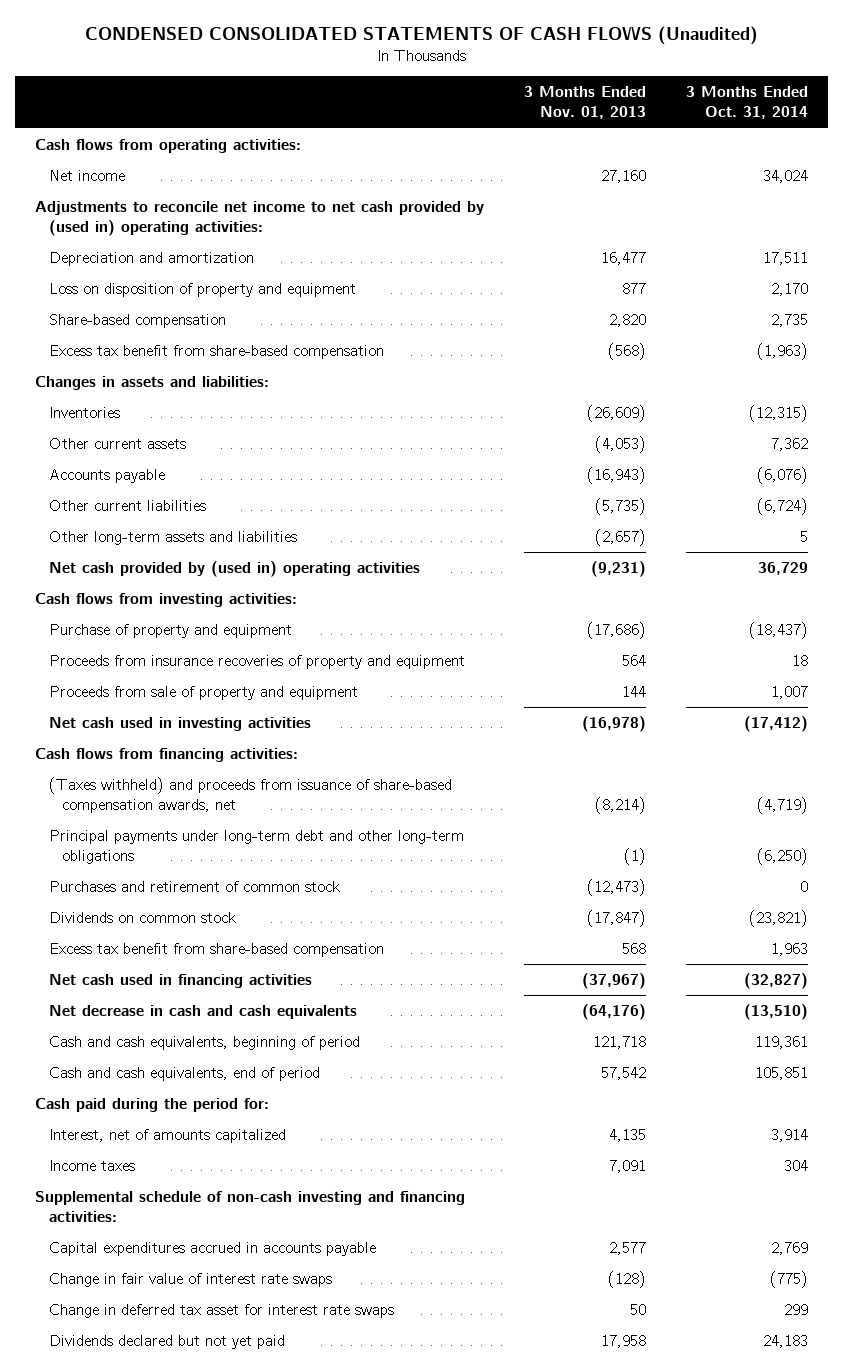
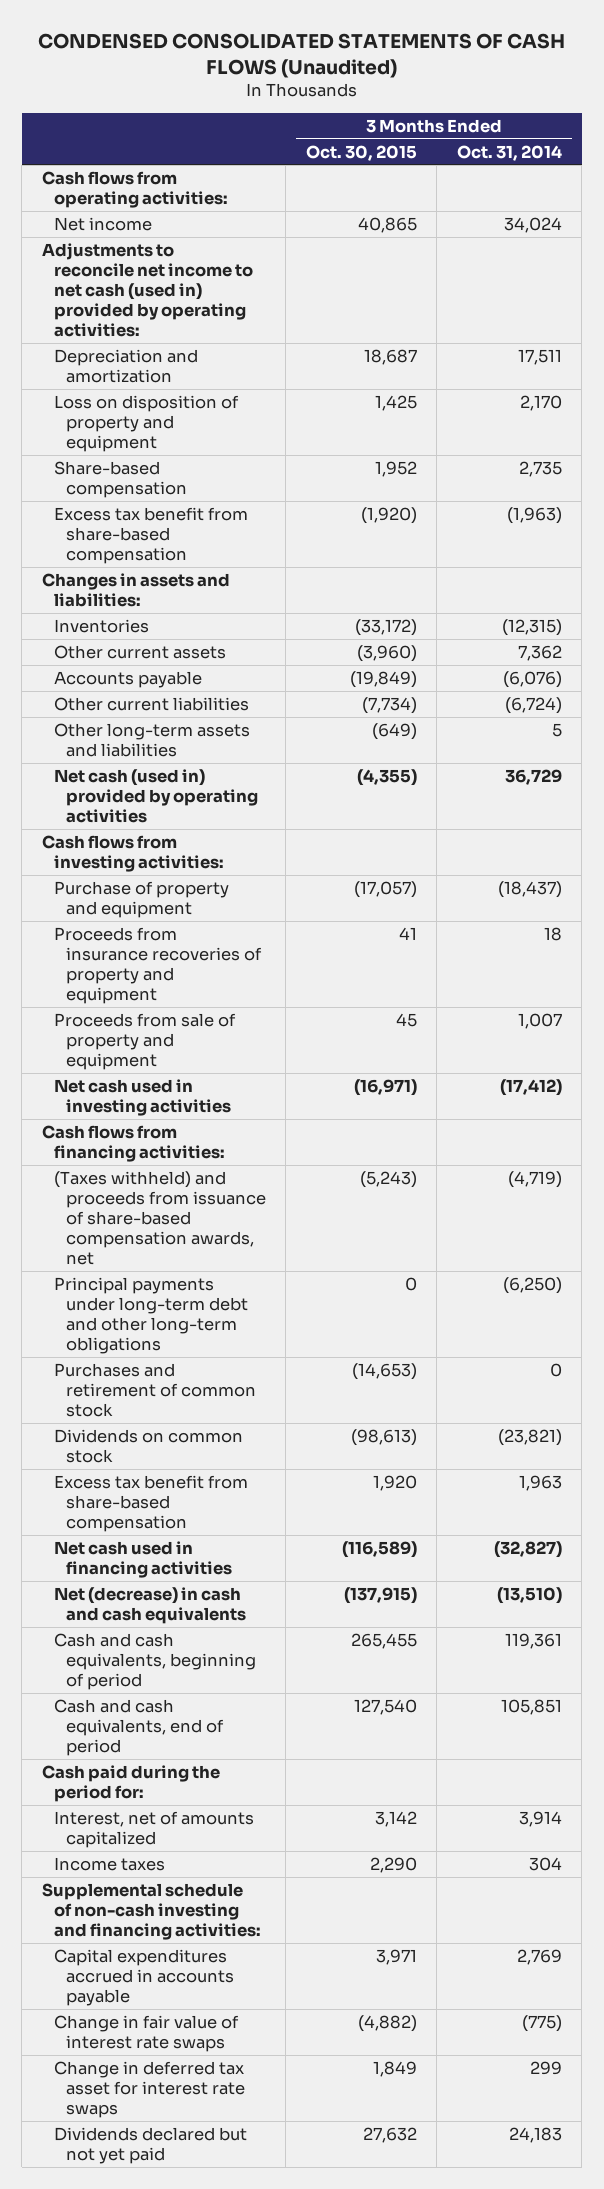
[524,86,647,120] 3 Months Ended Nov. 01, 2013 -> none
none -> [305,144,417,161] Oct. 30, 2015
[35,200,485,237] Adjustments to reconcile net income to net cash provided by (used in) operating activities: -> [41,243,253,338] Adjustments to reconcile net income to net cash (used in) provided by operating activities:
[48,560,420,577] Net cash provided by (used in) operating activities -> [53,769,258,824] Net cash (used in) provided by operating activities
[48,1004,357,1019] Net decrease in cash and cash equivalents -> [53,1587,246,1625] Net (decrease) in cash and cash equivalents

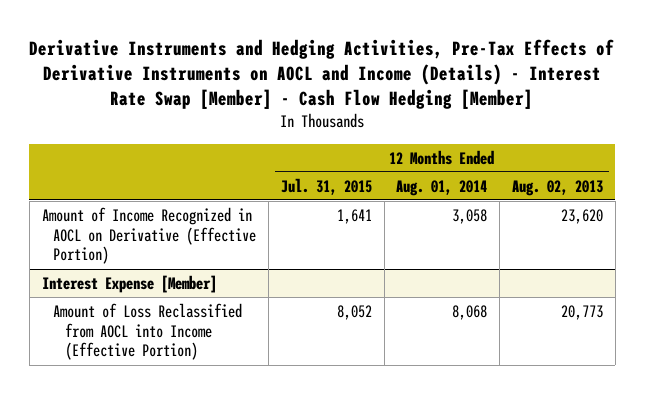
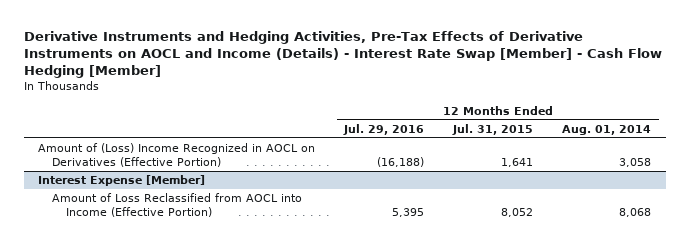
[512,179,604,196] Aug. 02, 2013 -> none
none -> [343,123,425,135] Jul. 29, 2016
[41,206,257,265] Amount of Income Recognized in AOCL on Derivative (Effective Portion) -> [38,143,316,168] Amount of (Loss) Income Recognized in AOCL on Derivatives (Effective Portion)

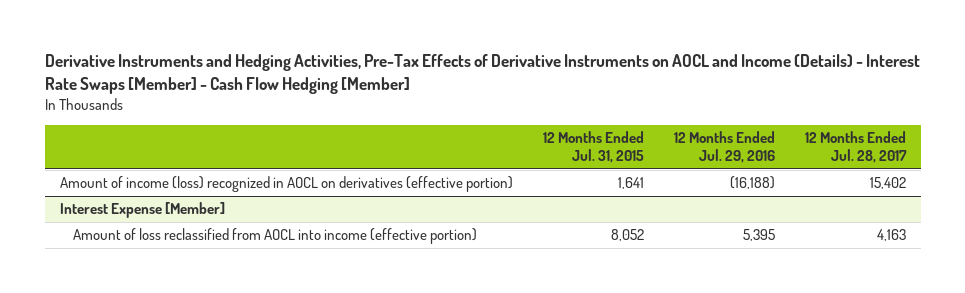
[23,30,662,79] Derivative Instruments and Hedging Activities, Pre-Tax Effects of Derivative Instruments on AOCL and Income (Details) - Interest Rate Swap [Member] - Cash Flow Hedging [Member] -> [44,54,920,95] Derivative Instruments and Hedging Activities, Pre-Tax Effects of Derivative Instruments on AOCL and Income (Details) - Interest Rate Swaps [Member] - Cash Flow Hedging [Member]
[562,124,652,135] Aug. 01, 2014 -> none
none -> [804,131,907,164] 12 Months Ended Jul. 28, 2017
[38,143,316,168] Amount of (Loss) Income Recognized in AOCL on Derivatives (Effective Portion) -> [59,176,513,193] Amount of income (loss) recognized in AOCL on derivatives (effective portion)
[52,193,303,218] Amount of Loss Reclassified from AOCL into Income (Effective Portion) -> [72,228,477,245] Amount of loss reclassified from AOCL into income (effective portion)

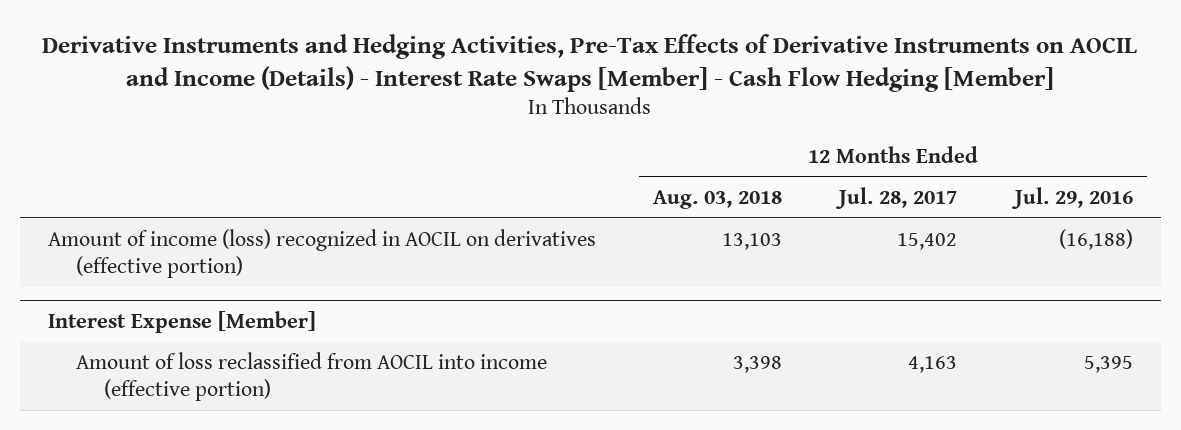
[44,54,920,95] Derivative Instruments and Hedging Activities, Pre-Tax Effects of Derivative Instruments on AOCL and Income (Details) - Interest Rate Swaps [Member] - Cash Flow Hedging [Member] -> [42,33,1138,92] Derivative Instruments and Hedging Activities, Pre-Tax Effects of Derivative Instruments on AOCIL and Income (Details) - Interest Rate Swaps [Member] - Cash Flow Hedging [Member]
[542,131,644,164] 12 Months Ended Jul. 31, 2015 -> none
none -> [653,189,783,209] Aug. 03, 2018
[59,176,513,193] Amount of income (loss) recognized in AOCL on derivatives (effective portion) -> [48,229,597,279] Amount of income (loss) recognized in AOCIL on derivatives (effective portion)
[72,228,477,245] Amount of loss reclassified from AOCL into income (effective portion) -> [75,352,547,402] Amount of loss reclassified from AOCIL into income (effective portion)

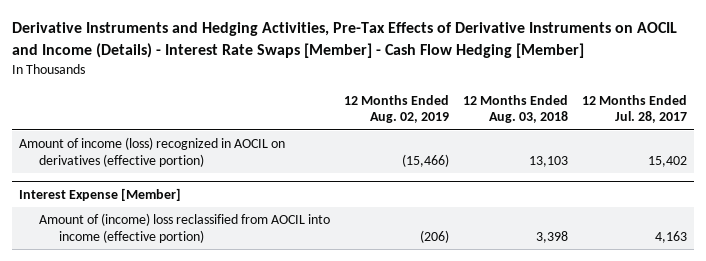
[1010,186,1133,209] Jul. 29, 2016 -> none
none -> [343,94,449,124] 12 Months Ended Aug. 02, 2019
[75,352,547,402] Amount of loss reclassified from AOCIL into income (effective portion) -> [38,213,330,243] Amount of (income) loss reclassified from AOCIL into income (effective portion)

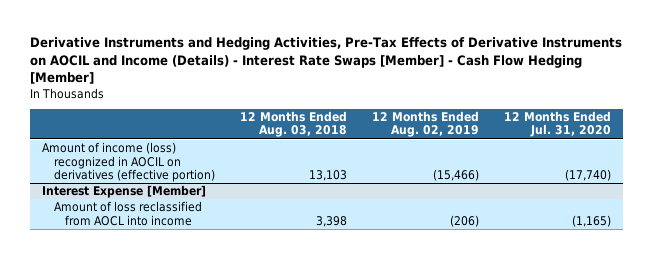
[581,94,687,124] 12 Months Ended Jul. 28, 2017 -> none
none -> [503,111,611,138] 12 Months Ended Jul. 31, 2020
[38,213,330,243] Amount of (income) loss reclassified from AOCIL into income (effective portion) -> [53,201,202,226] Amount of loss reclassified from AOCL into income

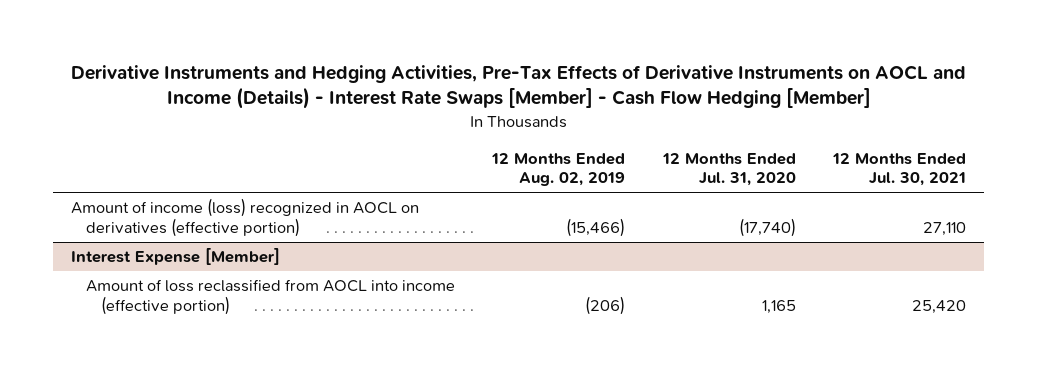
[29,37,622,85] Derivative Instruments and Hedging Activities, Pre-Tax Effects of Derivative Instruments on AOCIL and Income (Details) - Interest Rate Swaps [Member] - Cash Flow Hedging [Member] -> [70,64,966,110] Derivative Instruments and Hedging Activities, Pre-Tax Effects of Derivative Instruments on AOCL and Income (Details) - Interest Rate Swaps [Member] - Cash Flow Hedging [Member]
[239,111,347,138] 12 Months Ended Aug. 03, 2018 -> none
none -> [831,152,966,187] 12 Months Ended Jul. 30, 2021
[42,142,215,182] Amount of income (loss) recognized in AOCIL on derivatives (effective portion) -> [71,198,420,237] Amount of income (loss) recognized in AOCL on derivatives (effective portion)
[53,201,202,226] Amount of loss reclassified from AOCL into income -> [86,279,456,315] Amount of loss reclassified from AOCL into income (effective portion)
[571,214,611,227] (1,165) -> [761,299,796,314] 1,165

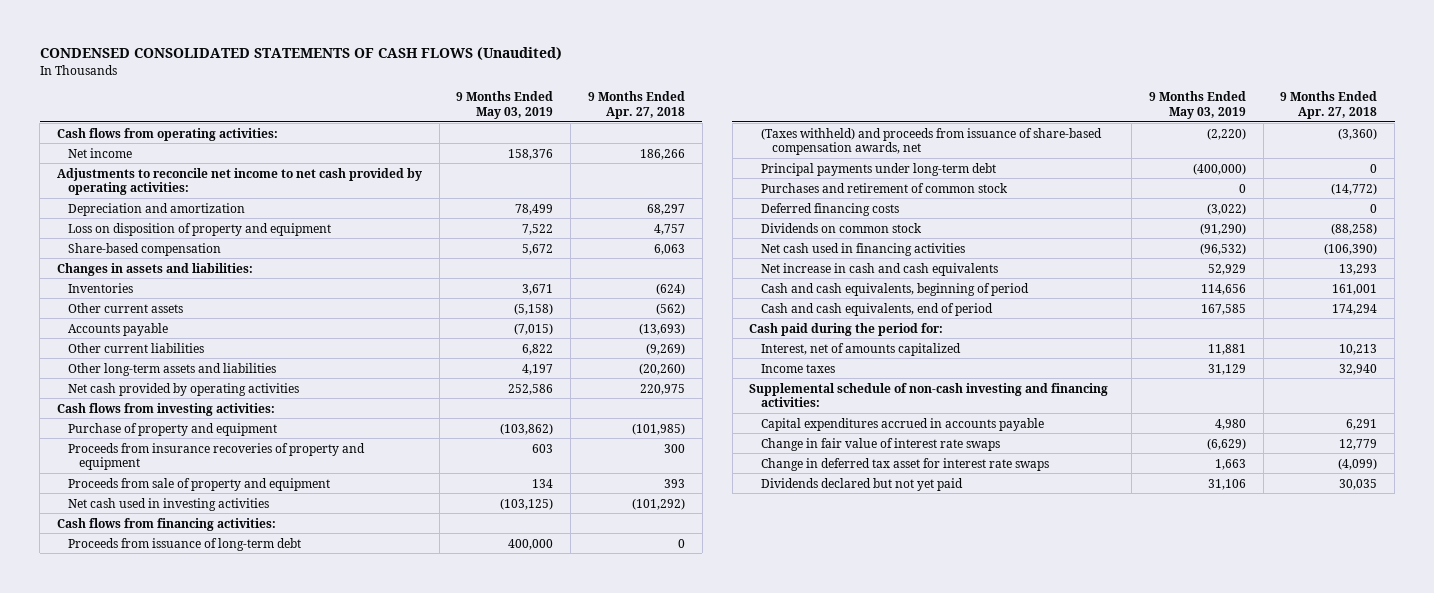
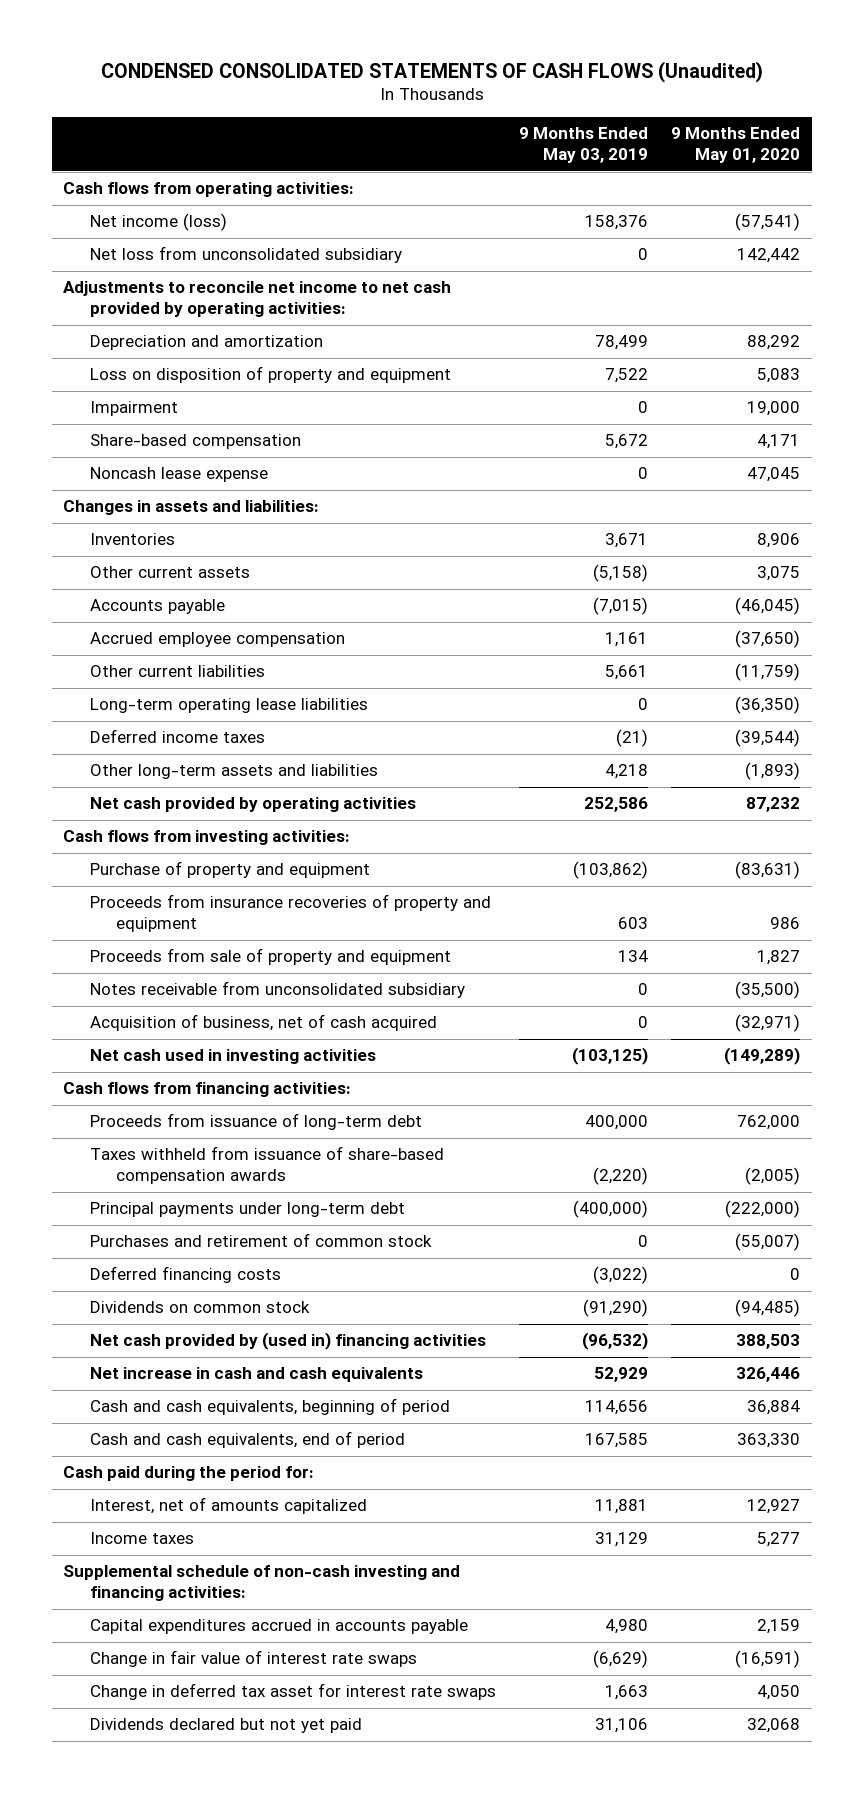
[587,91,685,119] 9 Months Ended Apr. 27, 2018 -> none
none -> [671,127,801,164] 9 Months Ended May 01, 2020
[68,147,133,158] Net income -> [89,213,227,232] Net income (loss)
none -> [89,246,402,264] Net loss from unconsolidated subsidiary
none -> [89,401,178,417] Impairment
none -> [89,467,268,483] Noncash lease expense
none -> [89,632,345,648] Accrued employee compensation
[522,343,554,355] 6,822 -> [605,665,649,681] 5,661
none -> [89,698,368,714] Long-term operating lease liabilities
none -> [89,729,265,744] Deferred income taxes
[522,363,554,375] 4,197 -> [605,764,649,780] 4,218
none -> [89,981,465,999] Notes receivable from unconsolidated subsidiary
none -> [89,1014,437,1032] Acquisition of business, net of cash acquired
[760,127,1102,156] (Taxes withheld) and proceeds from issuance of share-based compensation awards, net -> [89,1146,444,1185] Taxes withheld from issuance of share-based compensation awards
[760,242,965,256] Net cash used in financing activities -> [89,1332,486,1351] Net cash provided by (used in) financing activities

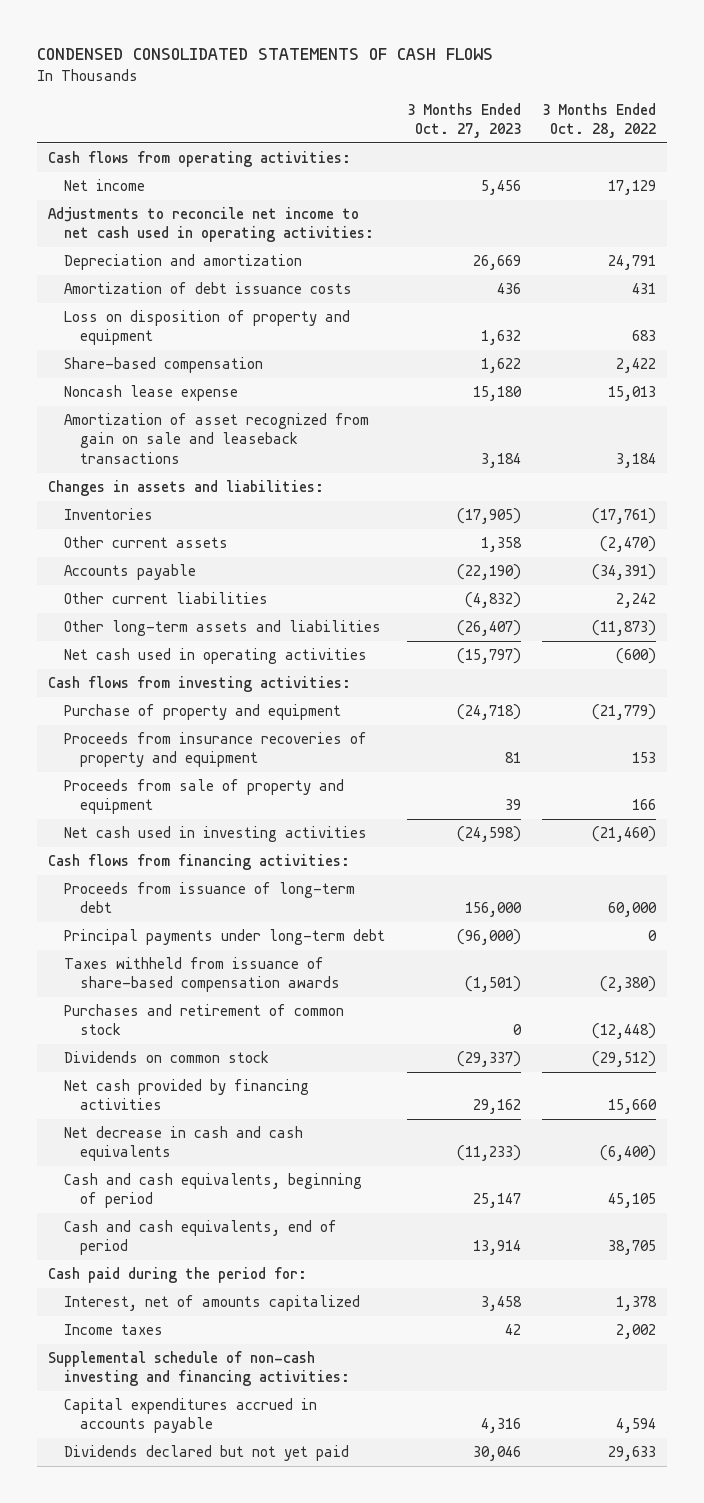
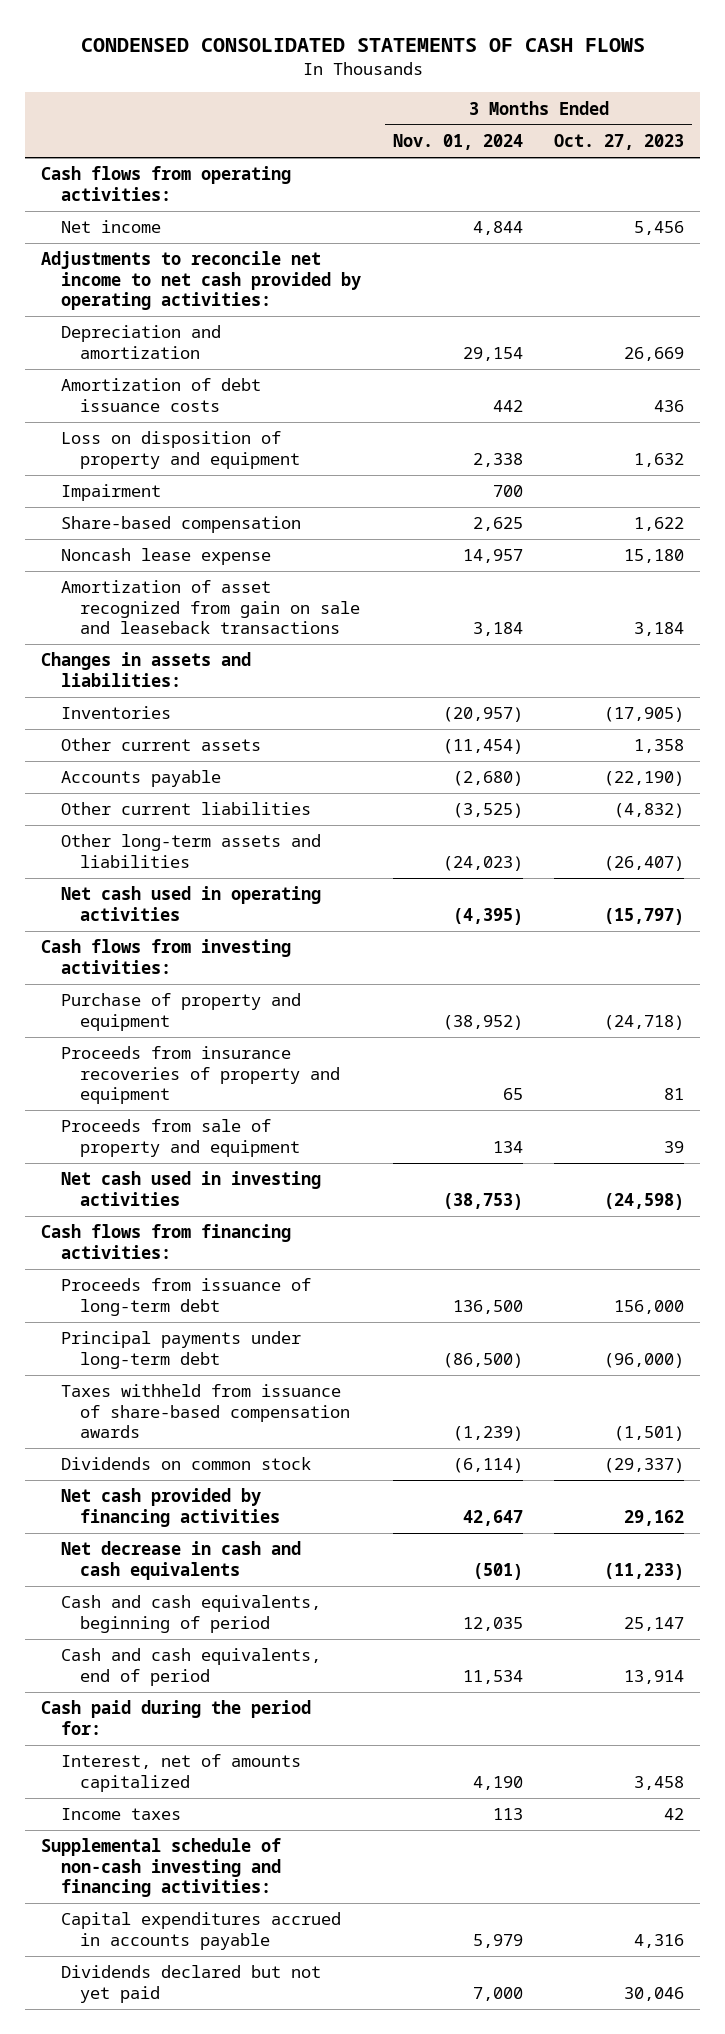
[542,102,657,138] 3 Months Ended Oct. 28, 2022 -> none
none -> [392,134,523,151] Nov. 01, 2024
[48,207,375,243] Adjustments to reconcile net income to net cash used in operating activities: -> [41,251,361,311] Adjustments to reconcile net income to net cash provided by operating activities:
none -> [60,484,161,502] Impairment
[64,1004,345,1036] Purchases and retirement of common stock -> none

